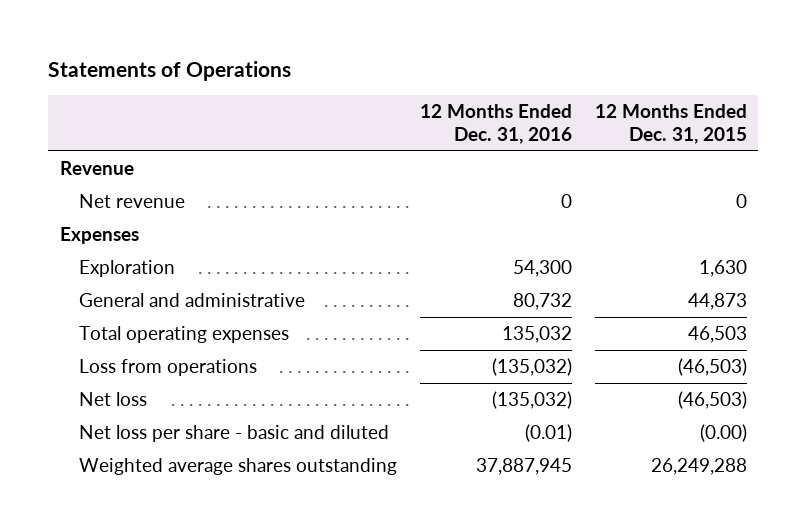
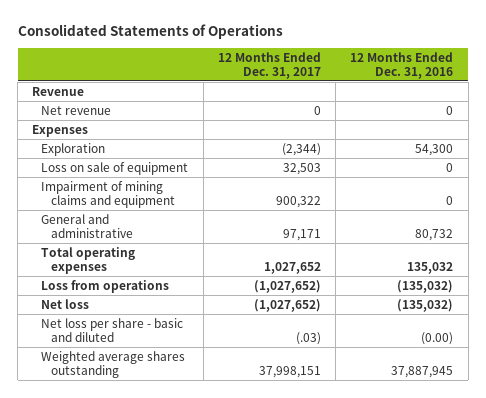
[48,60,292,81] Statements of Operations -> [17,24,283,40] Consolidated Statements of Operations
[594,104,747,144] 12 Months Ended Dec. 31, 2015 -> none
none -> [217,51,321,79] 12 Months Ended Dec. 31, 2017
none -> [41,161,189,175] Loss on sale of equipment
none -> [41,180,175,208] Impairment of mining claims and equipment
[524,424,572,443] (0.01) -> [421,331,454,345] (0.00)

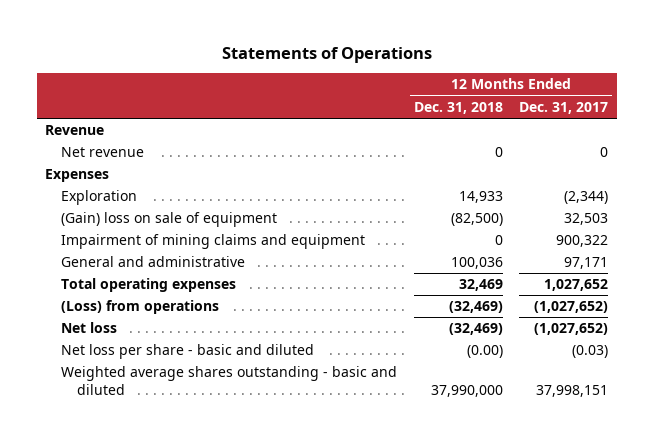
[17,24,283,40] Consolidated Statements of Operations -> [221,46,432,63] Statements of Operations
[350,51,454,79] 12 Months Ended Dec. 31, 2016 -> none
none -> [413,101,503,114] Dec. 31, 2018
[41,161,189,175] Loss on sale of equipment -> [61,212,278,228] (Gain) loss on sale of equipment
[41,279,170,293] Loss from operations -> [61,300,220,315] (Loss) from operations
[295,331,321,345] (.03) -> [572,345,609,359] (0.03)
[41,350,186,378] Weighted average shares outstanding -> [61,366,398,395] Weighted average shares outstanding - basic and diluted

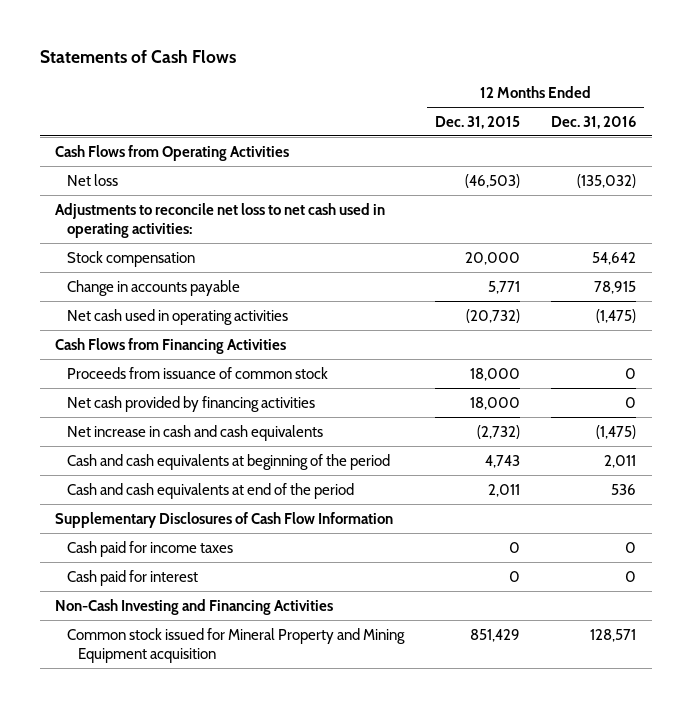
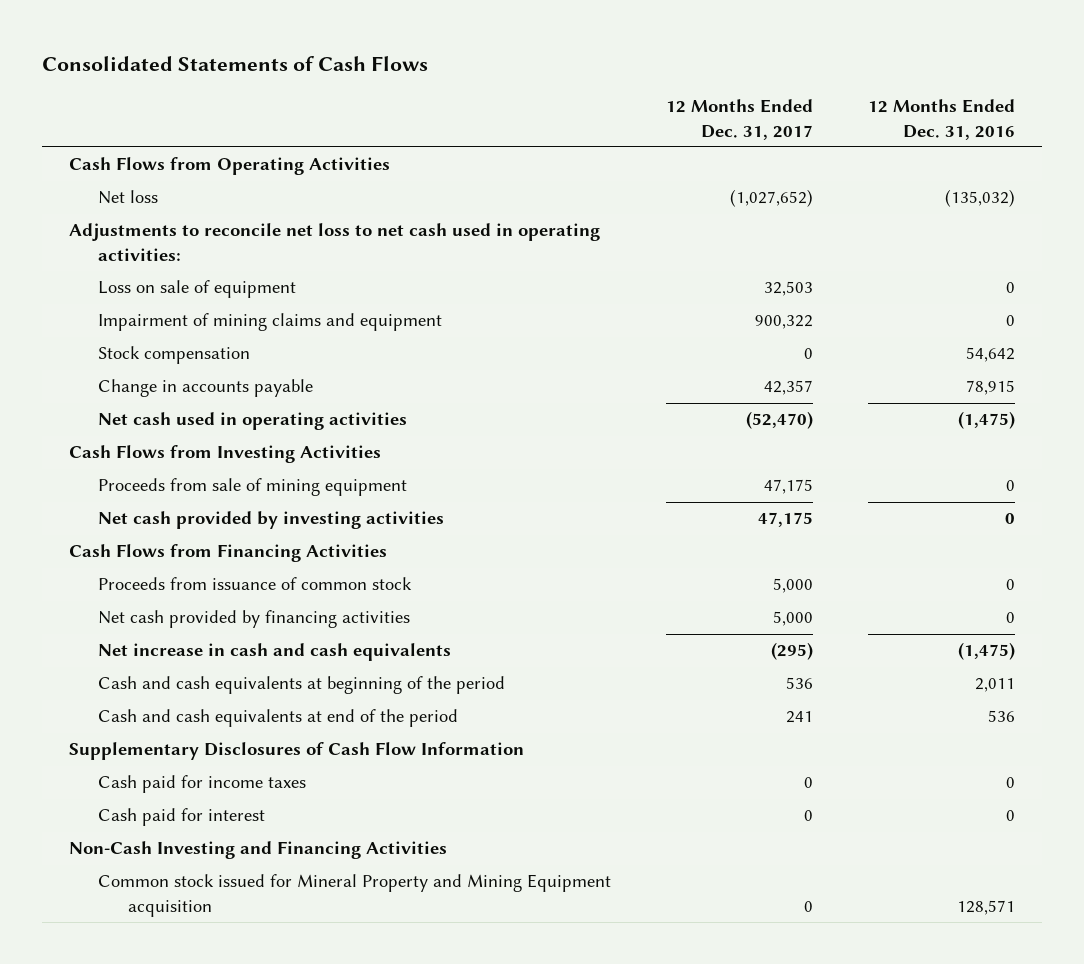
[39,50,236,64] Statements of Cash Flows -> [41,56,428,72] Consolidated Statements of Cash Flows
[435,115,521,129] Dec. 31, 2015 -> none
none -> [666,99,814,140] 12 Months Ended Dec. 31, 2017
none -> [98,280,297,299] Loss on sale of equipment
none -> [98,313,443,332] Impairment of mining claims and equipment
none -> [69,445,382,464] Cash Flows from Investing Activities
none -> [98,478,408,497] Proceeds from sale of mining equipment
none -> [98,511,445,530] Net cash provided by investing activities

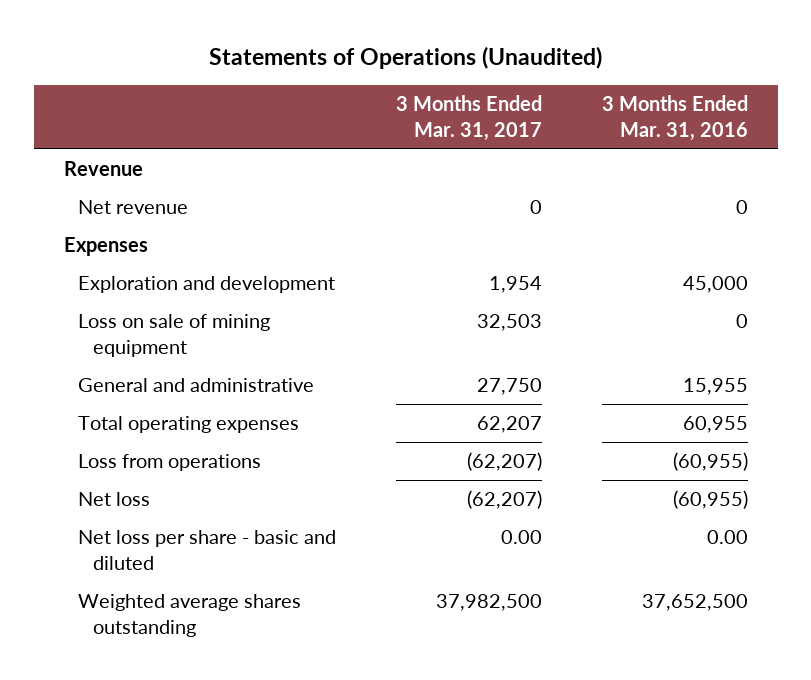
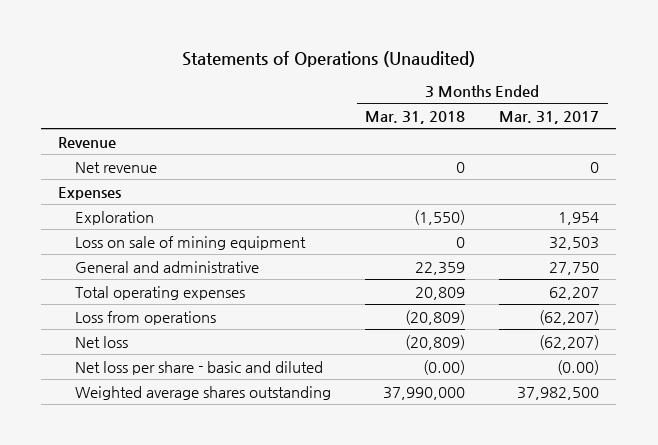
[601,95,748,141] 3 Months Ended Mar. 31, 2016 -> none
none -> [365,110,466,124] Mar. 31, 2018
[78,276,336,294] Exploration and development -> [75,210,155,225] Exploration
[500,530,542,545] 0.00 -> [557,359,600,375] (0.00)

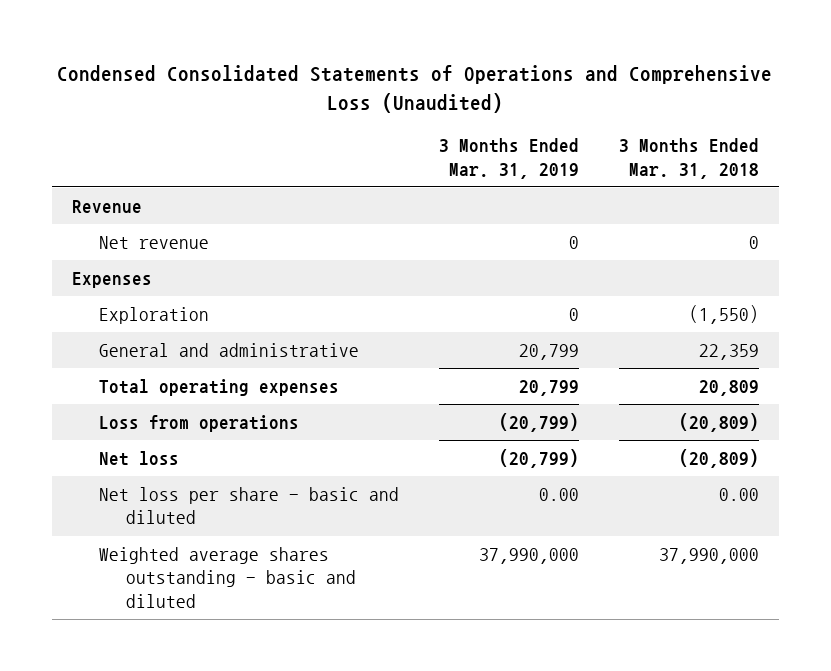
[181,50,475,67] Statements of Operations (Unaudited) -> [57,65,773,113] Condensed Consolidated Statements of Operations and Comprehensive Loss (Unaudited)
[499,110,600,124] Mar. 31, 2017 -> none
none -> [438,138,579,179] 3 Months Ended Mar. 31, 2019
[75,235,307,250] Loss on sale of mining equipment -> none
[423,359,466,375] (0.00) -> [718,487,759,501] 0.00
[75,385,332,400] Weighted average shares outstanding -> [99,546,356,608] Weighted average shares outstanding - basic and diluted

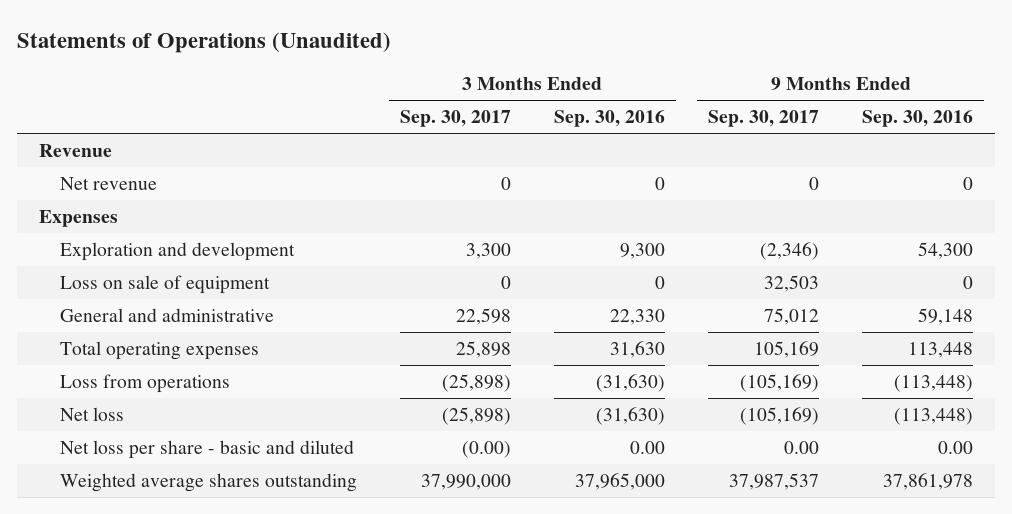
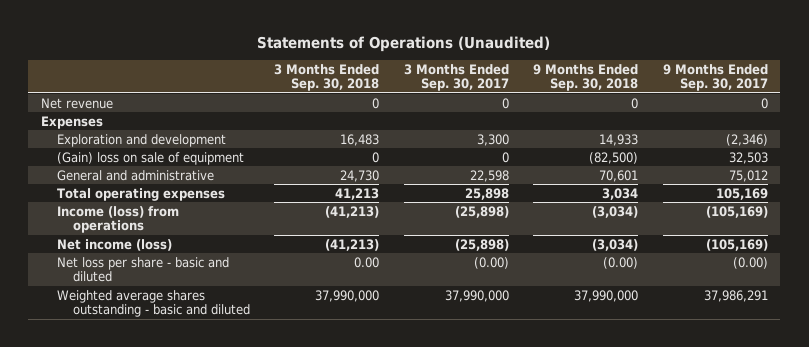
[553,110,665,128] Sep. 30, 2016 -> none
[862,110,974,128] Sep. 30, 2016 -> none
none -> [274,63,380,92] 3 Months Ended Sep. 30, 2018
none -> [533,63,639,92] 9 Months Ended Sep. 30, 2018
[38,143,112,157] Revenue -> none
[59,274,270,294] Loss on sale of equipment -> [56,151,244,165] (Gain) loss on sale of equipment
[59,373,230,393] Loss from operations -> [56,205,179,234] Income (loss) from operations
[59,406,124,421] Net loss -> [56,238,172,251] Net income (loss)
[784,440,820,454] 0.00 -> [732,256,768,269] (0.00)
[59,472,357,492] Weighted average shares outstanding -> [56,289,250,318] Weighted average shares outstanding - basic and diluted
[729,472,820,490] 37,987,537 -> [703,289,768,302] 37,986,291

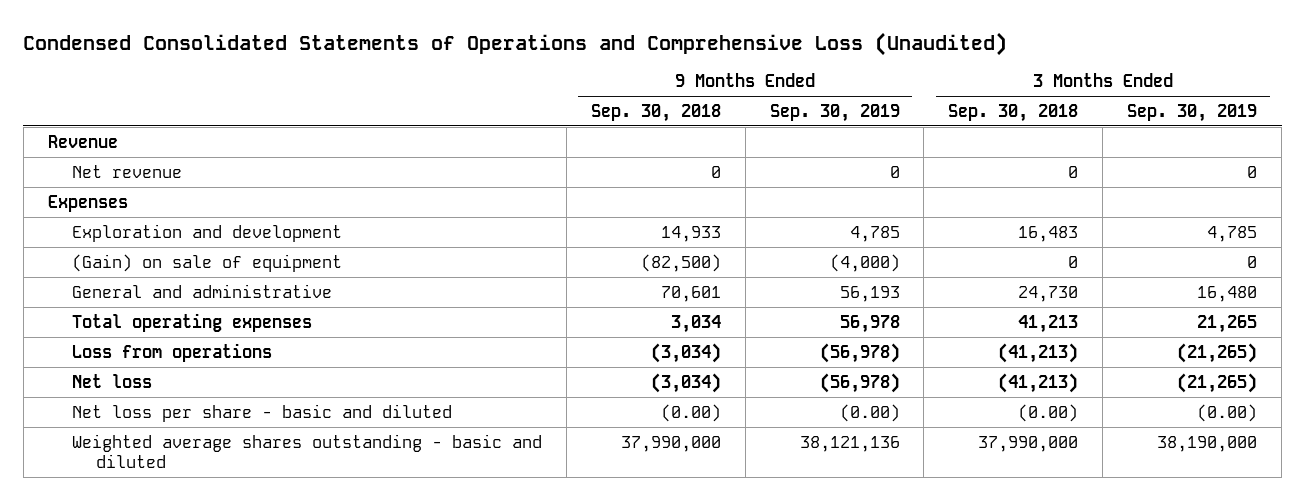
[257,35,551,52] Statements of Operations (Unaudited) -> [23,31,1008,56] Condensed Consolidated Statements of Operations and Comprehensive Loss (Unaudited)
[403,63,509,92] 3 Months Ended Sep. 30, 2017 -> none
[662,63,768,92] 9 Months Ended Sep. 30, 2017 -> none
none -> [769,104,900,123] Sep. 30, 2019
none -> [1127,104,1258,123] Sep. 30, 2019
none -> [47,134,118,148] Revenue
[56,151,244,165] (Gain) loss on sale of equipment -> [71,253,342,272] (Gain) on sale of equipment
[56,205,179,234] Income (loss) from operations -> [71,342,272,362] Loss from operations
[56,238,172,251] Net income (loss) -> [71,373,152,388] Net loss
[354,256,380,268] 0.00 -> [1018,403,1079,422] (0.00)

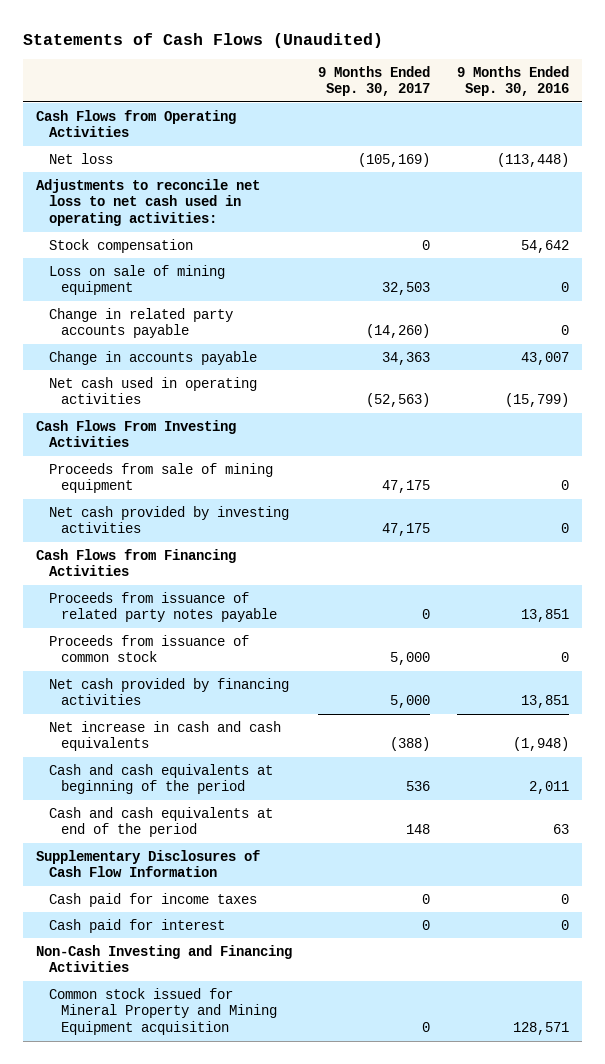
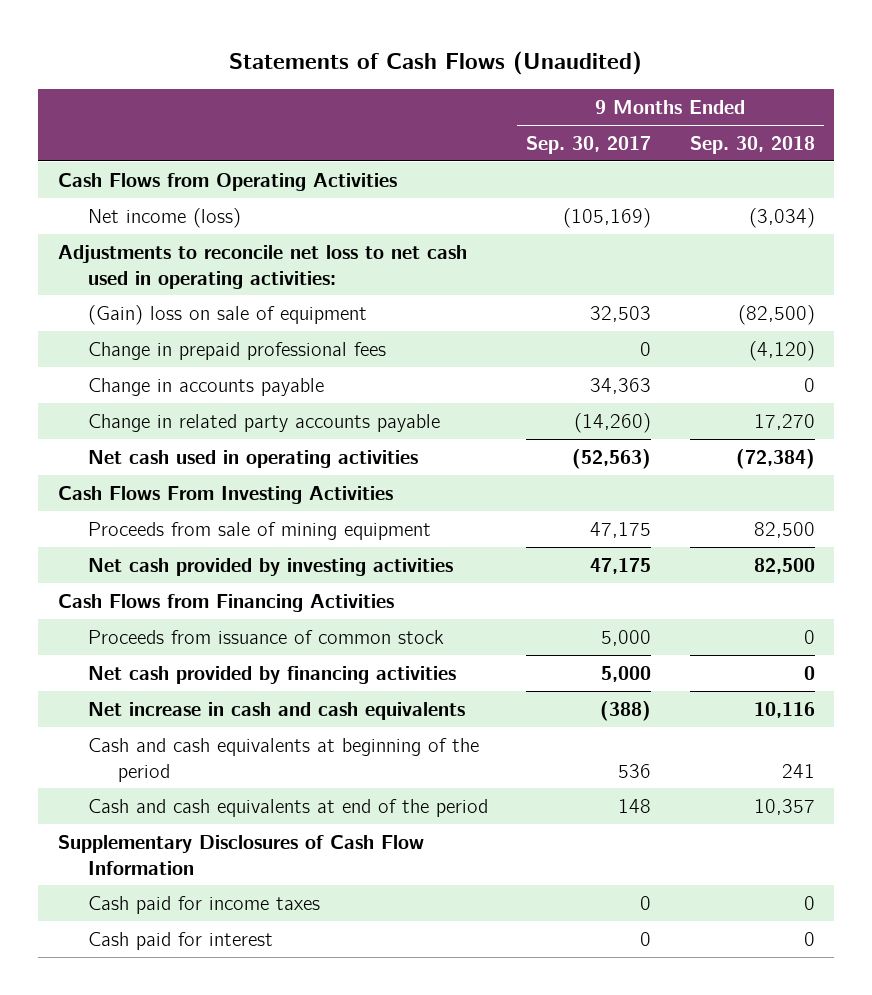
[456,65,569,97] 9 Months Ended Sep. 30, 2016 -> none
none -> [689,135,815,154] Sep. 30, 2018
[48,152,113,164] Net loss -> [87,207,241,228] Net income (loss)
[48,238,193,253] Stock compensation -> none
[48,264,225,296] Loss on sale of mining equipment -> [87,304,367,325] (Gain) loss on sale of equipment
none -> [87,341,386,360] Change in prepaid professional fees
[48,307,233,339] Change in related party accounts payable -> [87,413,440,432] Change in related party accounts payable
[48,591,278,623] Proceeds from issuance of related party notes payable -> none
[36,944,293,973] Non-Cash Investing and Financing Activities -> none
[48,987,278,1036] Common stock issued for Mineral Property and Mining Equipment acquisition -> none

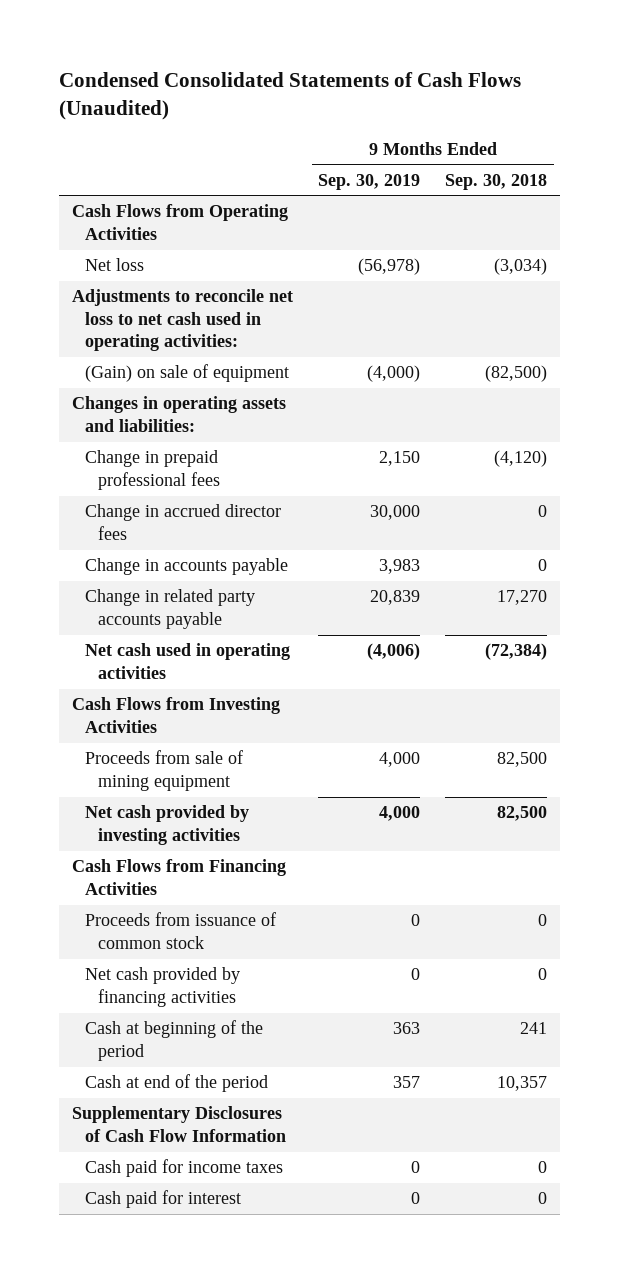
[229,51,643,76] Statements of Cash Flows (Unaudited) -> [59,72,522,121] Condensed Consolidated Statements of Cash Flows (Unaudited)
[526,135,652,154] Sep. 30, 2017 -> none
none -> [318,173,421,190] Sep. 30, 2019
[87,207,241,228] Net income (loss) -> [84,258,144,272] Net loss
[87,304,367,325] (Gain) loss on sale of equipment -> [84,364,289,383] (Gain) on sale of equipment
none -> [71,396,286,432] Changes in operating assets and liabilities:
none -> [84,504,281,540] Change in accrued director fees
[57,485,393,504] Cash Flows From Investing Activities -> [71,697,280,733] Cash Flows from Investing Activities
[87,701,465,720] Net increase in cash and cash equivalents -> none
[87,737,479,782] Cash and cash equivalents at beginning of the period -> [84,1020,263,1061] Cash at beginning of the period
[87,798,488,817] Cash and cash equivalents at end of the period -> [84,1074,268,1093] Cash at end of the period

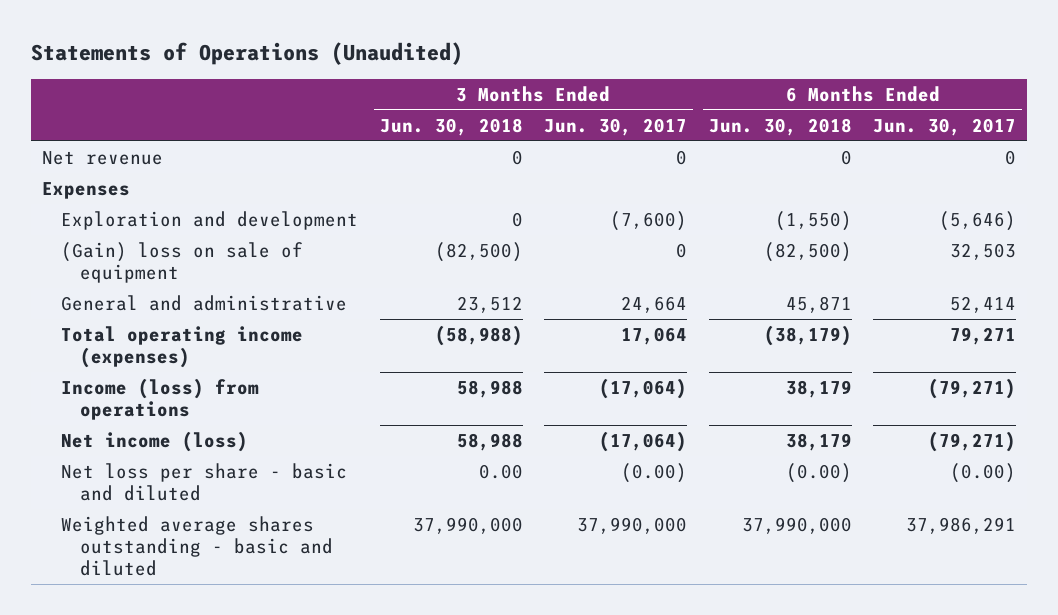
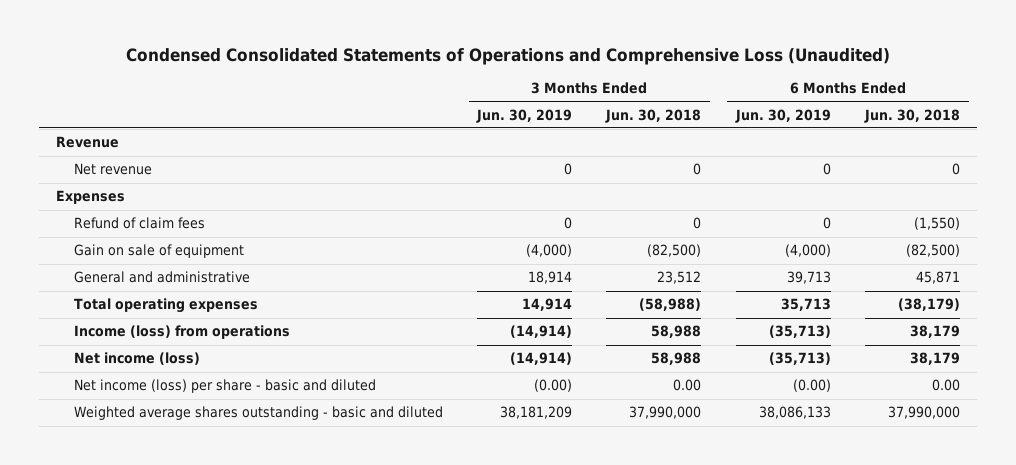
[30,42,463,66] Statements of Operations (Unaudited) -> [126,47,891,65] Condensed Consolidated Statements of Operations and Comprehensive Loss (Unaudited)
[544,117,688,136] Jun. 30, 2017 -> none
[873,117,1017,136] Jun. 30, 2017 -> none
none -> [476,108,573,123] Jun. 30, 2019
none -> [734,108,831,123] Jun. 30, 2019
none -> [55,136,119,149] Revenue
[61,211,359,231] Exploration and development -> [73,217,205,230] Refund of claim fees
[61,242,304,283] (Gain) loss on sale of equipment -> [73,244,244,259] Gain on sale of equipment
[61,326,304,368] Total operating income (expenses) -> [73,298,258,314] Total operating expenses
[61,463,348,501] Net loss per share - basic and diluted -> [73,379,376,394] Net income (loss) per share - basic and diluted
[785,463,852,484] (0.00) -> [932,379,961,392] 0.00

